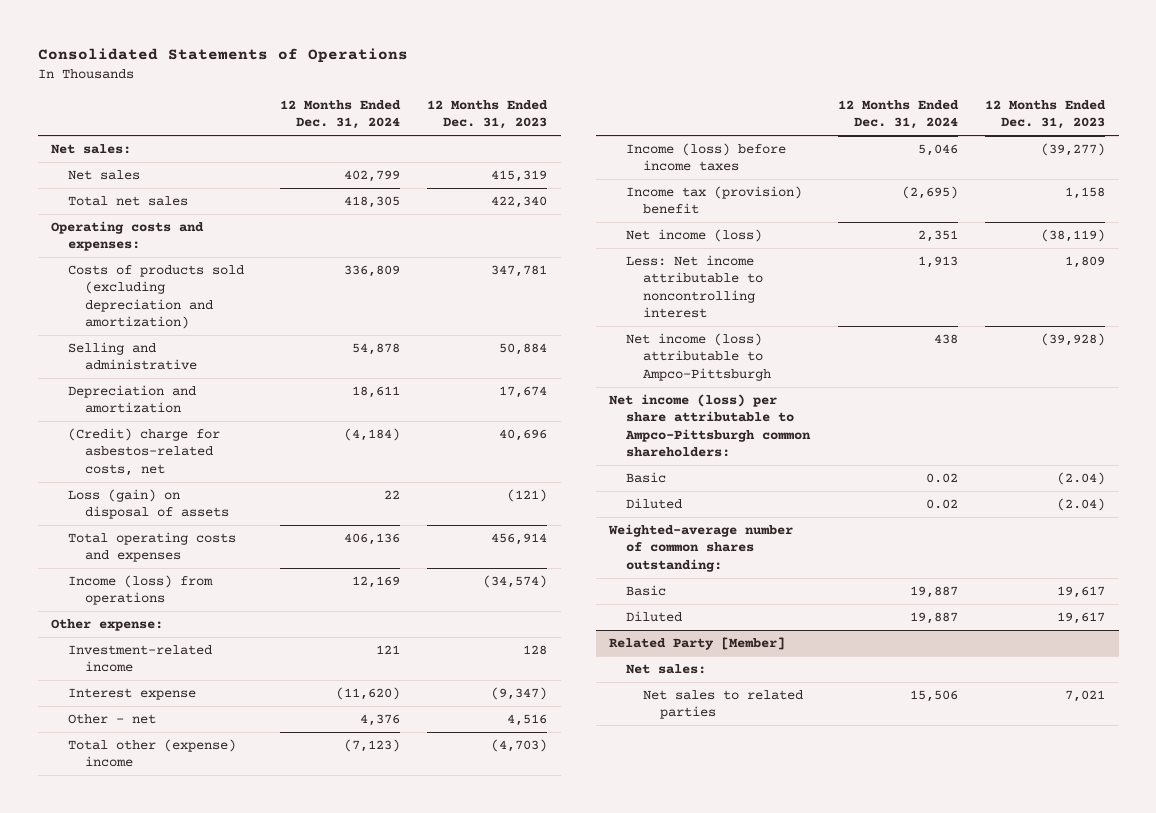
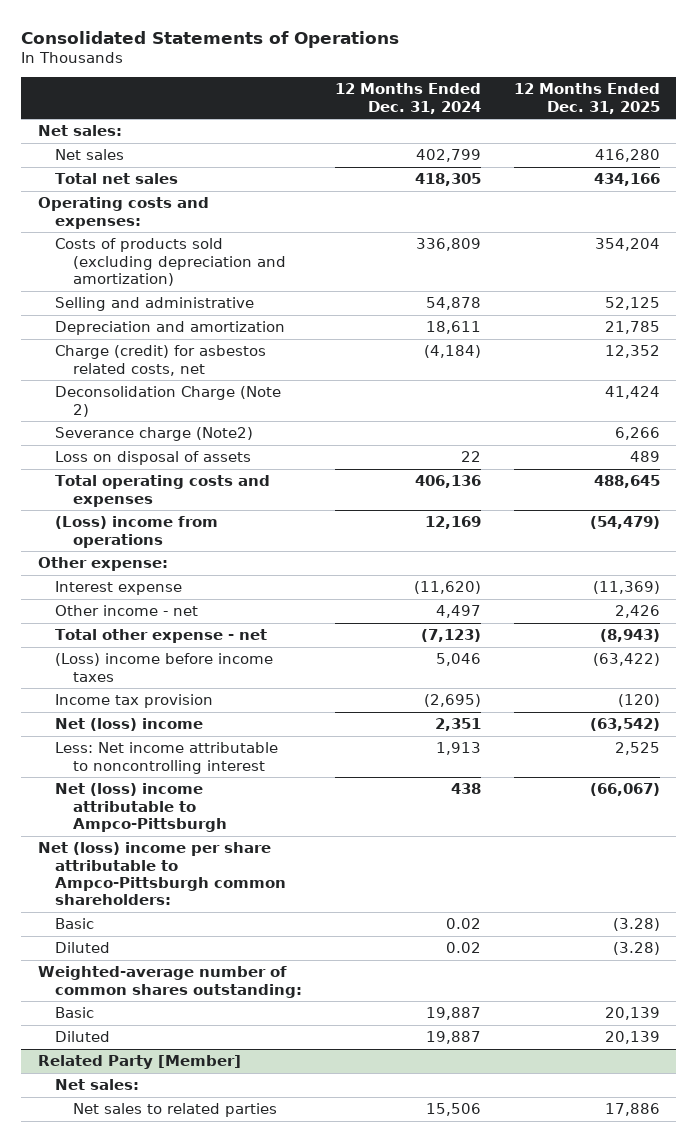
[427,99,549,130] 12 Months Ended Dec. 31, 2023 -> none
none -> [514,83,661,114] 12 Months Ended Dec. 31, 2025
[68,427,221,476] (Credit) charge for asbestos-related costs, net -> [55,345,267,376] Charge (credit) for asbestos related costs, net
none -> [55,386,282,417] Deconsolidation Charge (Note 2)
none -> [55,427,254,442] Severance charge (Note2)
[68,488,230,520] Loss (gain) on disposal of assets -> [55,451,252,466] Loss on disposal of assets
[68,574,214,606] Income (loss) from operations -> [55,516,219,548] (Loss) income from operations
[68,644,213,673] Investment-related income -> none
[68,713,157,724] Other - net -> [55,605,199,617] Other income - net
[359,713,400,726] 4,376 -> [436,605,482,619] 4,497
[68,738,237,768] Total other (expense) income -> [55,629,268,644] Total other expense - net
[626,142,787,172] Income (loss) before income taxes -> [55,653,274,682] (Loss) income before income taxes
[626,185,803,215] Income tax (provision) benefit -> [55,694,214,709] Income tax provision
[626,228,763,242] Net income (loss) -> [55,718,204,732] Net (loss) income
[626,332,772,381] Net income (loss) attributable to Ampco-Pittsburgh -> [55,783,228,832] Net (loss) income attributable to Ampco-Pittsburgh
[609,393,812,458] Net income (loss) per share attributable to Ampco-Pittsburgh common shareholders: -> [37,842,287,906] Net (loss) income per share attributable to Ampco-Pittsburgh common shareholders:

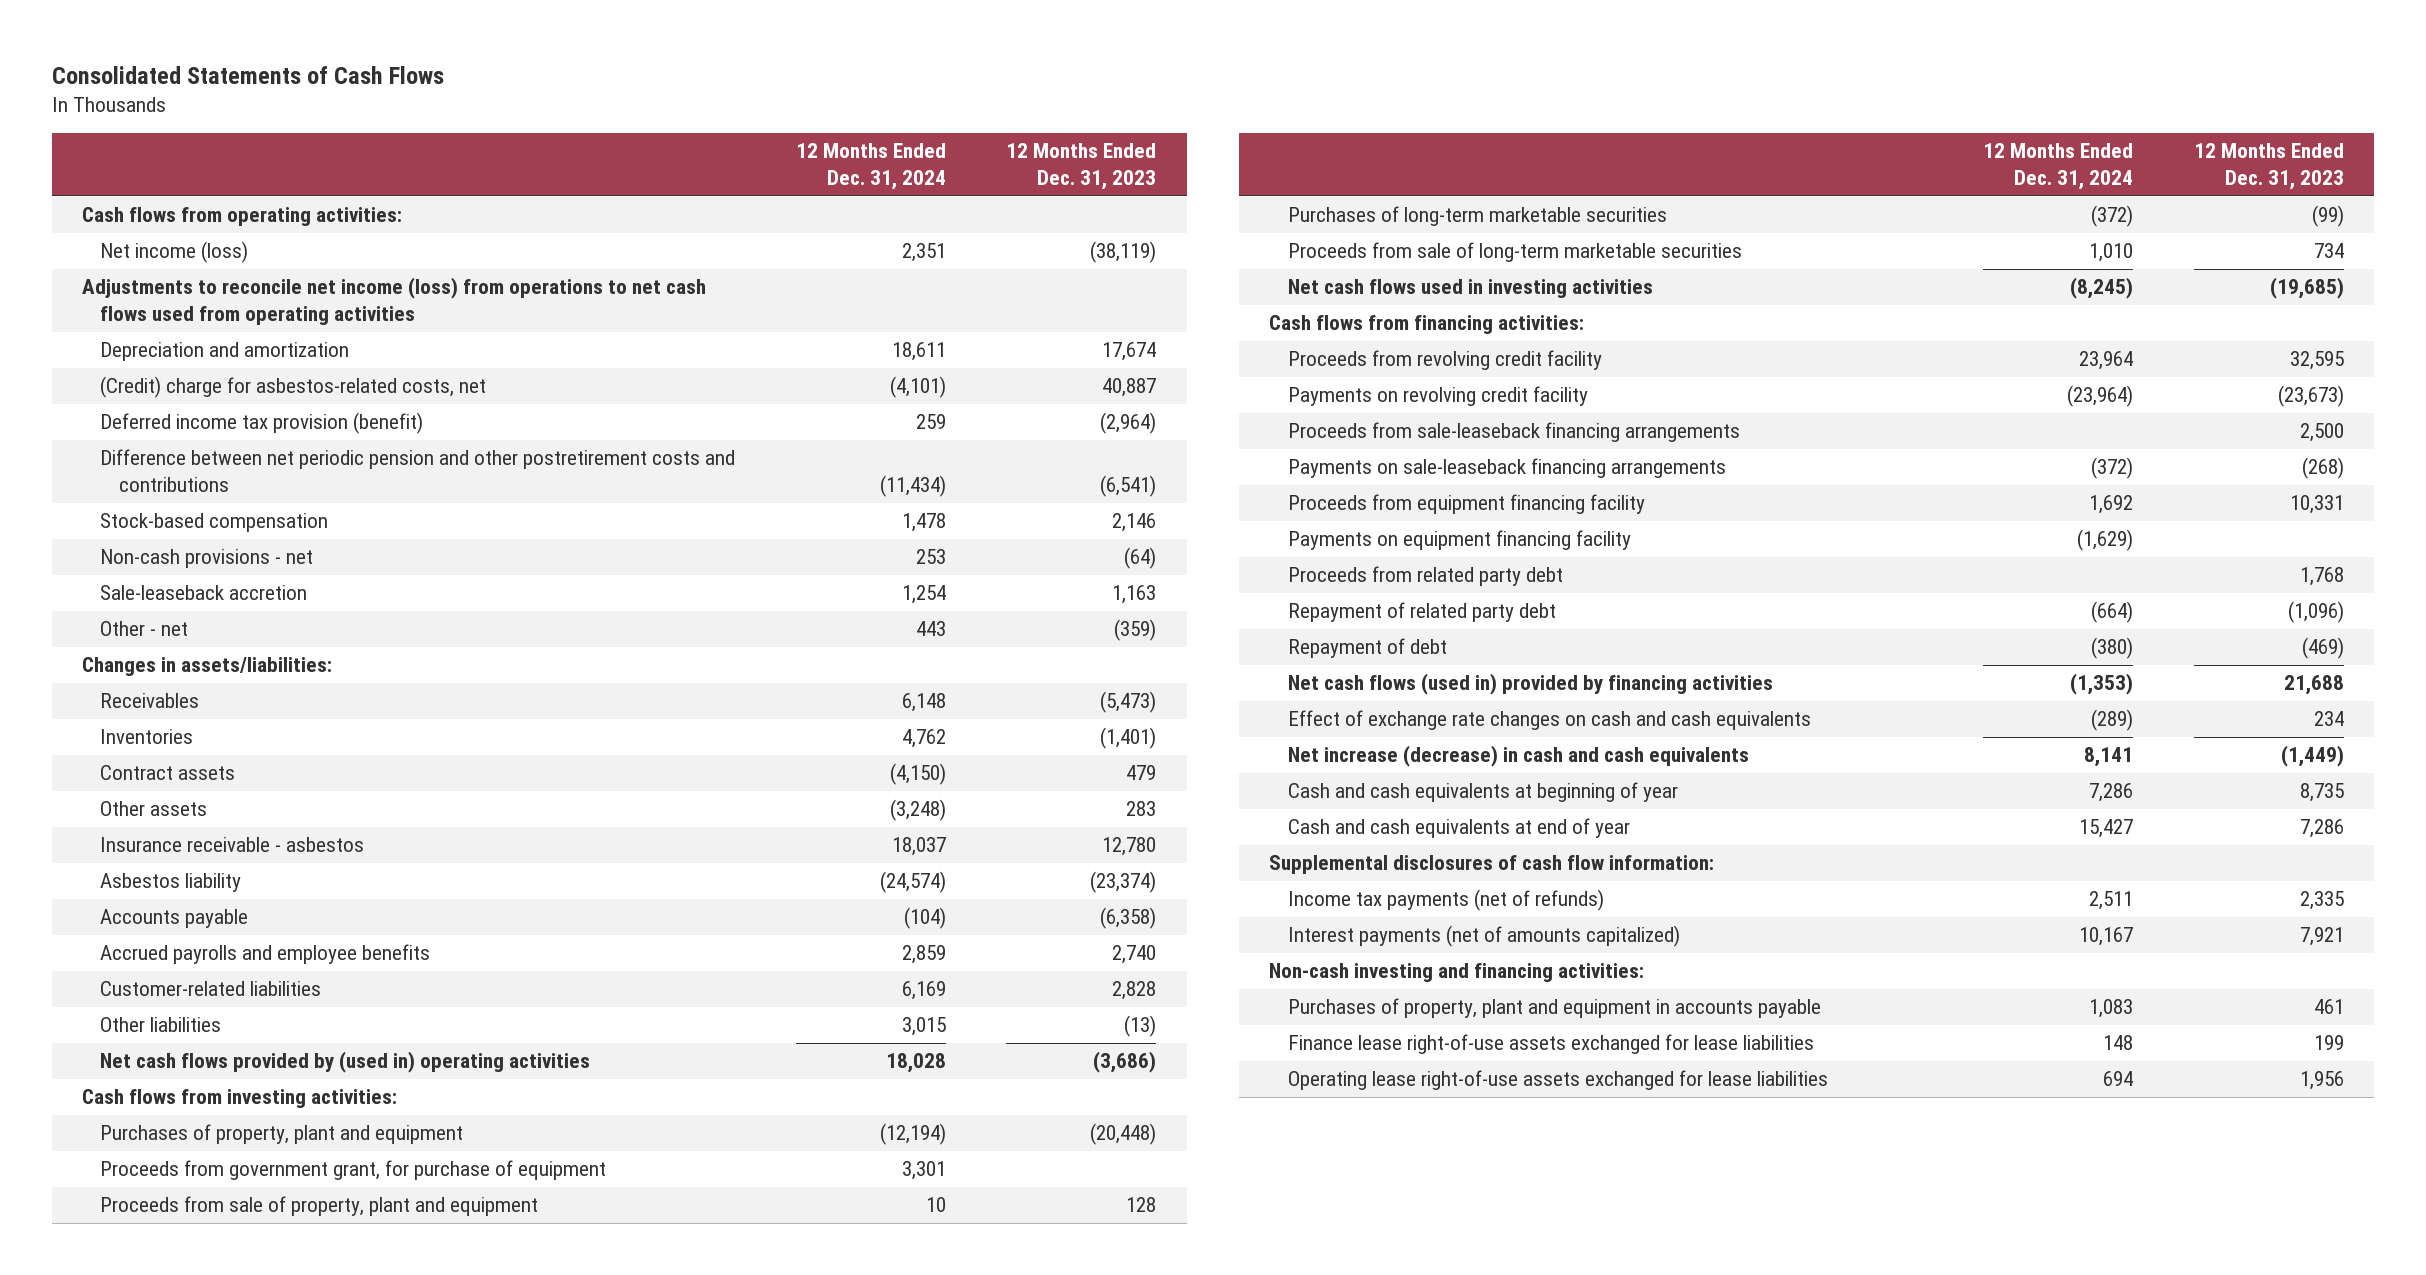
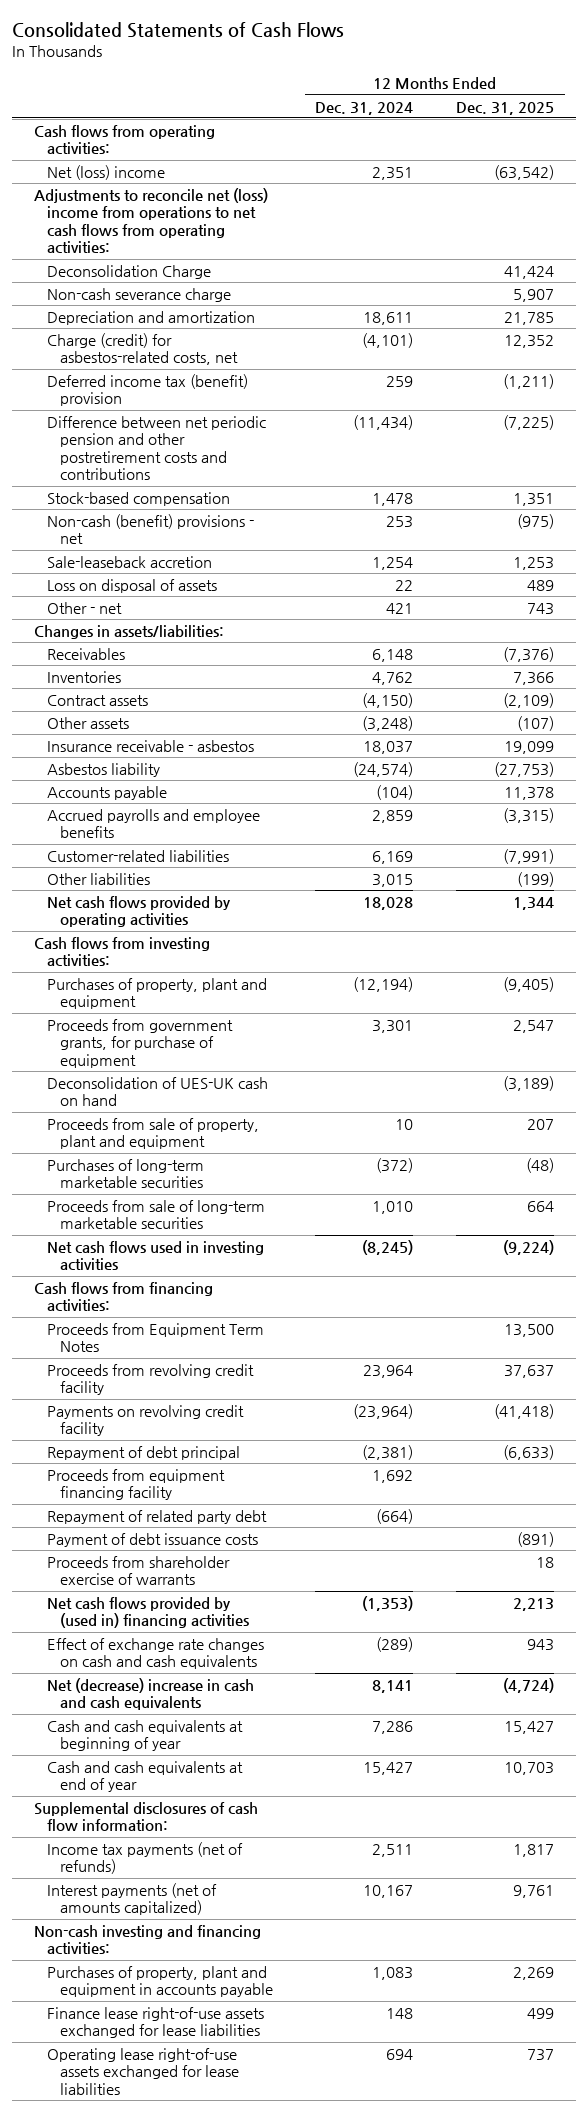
[1006,143,1157,191] 12 Months Ended Dec. 31, 2023 -> none
none -> [456,101,555,115] Dec. 31, 2025
[100,241,249,264] Net income (loss) -> [46,164,165,180] Net (loss) income
[81,277,706,326] Adjustments to reconcile net income (loss) from operations to net cash flows used from operating activities -> [33,187,268,254] Adjustments to reconcile net (loss) income from operations to net cash flows from operating activities:
none -> [46,264,211,279] Deconsolidation Charge
none -> [46,287,231,302] Non-cash severance charge
[100,376,487,399] (Credit) charge for asbestos-related costs, net -> [46,332,238,366] Charge (credit) for asbestos-related costs, net
[100,412,424,435] Deferred income tax provision (benefit) -> [46,373,248,407] Deferred income tax (benefit) provision
[100,549,314,569] Non-cash provisions - net -> [46,513,254,545] Non-cash (benefit) provisions - net
none -> [46,578,217,593] Loss on disposal of assets
[915,621,946,637] 443 -> [386,602,414,614] 421
[100,1051,591,1074] Net cash flows provided by (used in) operating activities -> [46,895,231,928] Net cash flows provided by operating activities
[100,1160,607,1181] Proceeds from government grant, for purchase of equipment -> [46,1018,233,1068] Proceeds from government grants, for purchase of equipment
none -> [46,1076,268,1107] Deconsolidation of UES-UK cash on hand
none -> [46,1322,264,1353] Proceeds from Equipment Term Notes
[1287,422,1740,443] Proceeds from sale-leaseback financing arrangements -> none
[1287,458,1726,479] Payments on sale-leaseback financing arrangements -> none
none -> [46,1445,240,1460] Repayment of debt principal
[1287,530,1631,551] Payments on equipment financing facility -> none
[1287,566,1563,587] Proceeds from related party debt -> none
[1287,638,1447,659] Repayment of debt -> none
none -> [46,1532,258,1547] Payment of debt issuance costs
none -> [46,1555,230,1586] Proceeds from shareholder exercise of warrants
[1287,673,1773,696] Net cash flows (used in) provided by financing activities -> [46,1596,249,1629] Net cash flows provided by (used in) financing activities
[1287,745,1749,768] Net increase (decrease) in cash and cash equivalents -> [46,1677,254,1711] Net (decrease) increase in cash and cash equivalents

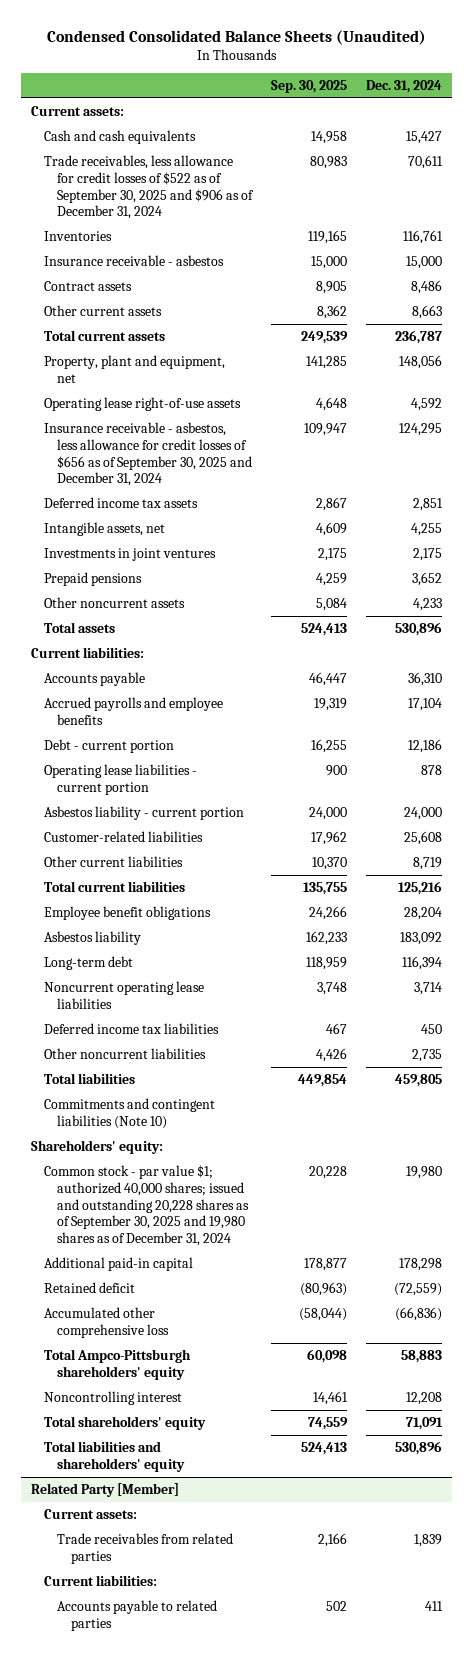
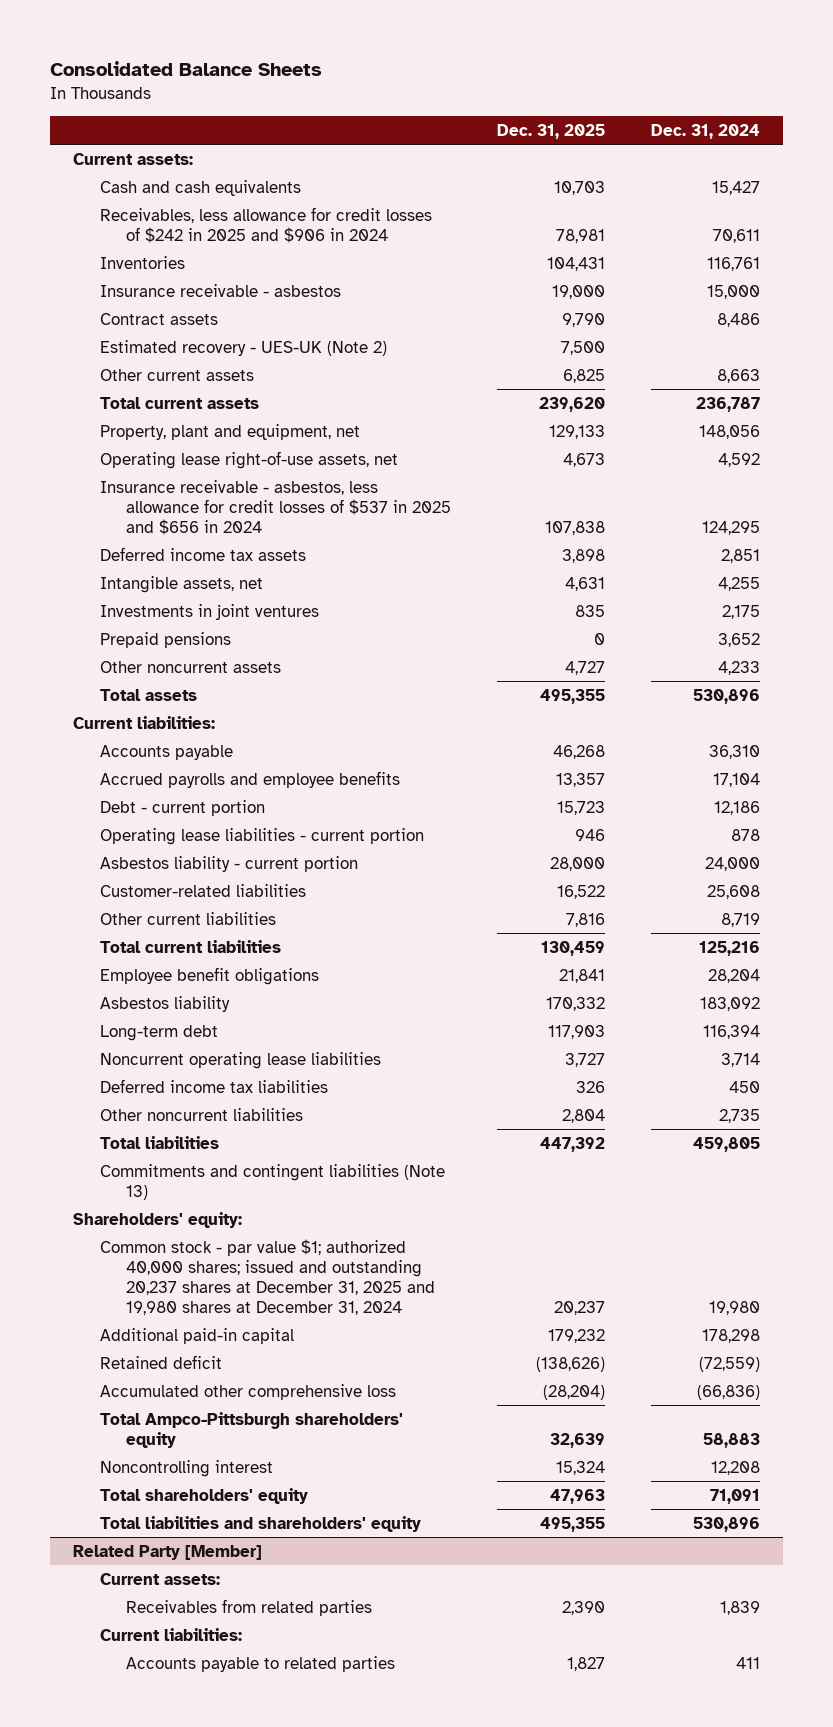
[46,29,426,45] Condensed Consolidated Balance Sheets (Unaudited) -> [49,61,322,77] Consolidated Balance Sheets
[271,79,348,93] Sep. 30, 2025 -> none
none -> [497,124,606,140] Dec. 31, 2025
[43,154,255,220] Trade receivables, less allowance for credit losses of $522 as of September 30, 2025 and $906 as of December 31, 2024 -> [99,206,432,243] Receivables, less allowance for credit losses of $242 in 2025 and $906 in 2024
none -> [99,339,387,356] Estimated recovery - UES-UK (Note 2)
[43,396,241,411] Operating lease right-of-use assets -> [99,450,398,469] Operating lease right-of-use assets, net
[43,421,253,487] Insurance receivable - asbestos, less allowance for credit losses of $656 as of September 30, 2025 and December 31, 2024 -> [99,479,452,536] Insurance receivable - asbestos, less allowance for credit losses of $537 in 2025 and $656 in 2024
[43,1097,215,1129] Commitments and contingent liabilities (Note 10) -> [99,1163,445,1200] Commitments and contingent liabilities (Note 13)
[43,1164,250,1247] Common stock - par value $1; authorized 40,000 shares; issued and outstanding 20,228 shares as of September 30, 2025 and 19,980 shares as of December 31, 2024 -> [99,1238,436,1316] Common stock - par value $1; authorized 40,000 shares; issued and outstanding 20,237 shares at December 31, 2025 and 19,980 shares at December 31, 2024
[57,1532,234,1564] Trade receivables from related parties -> [126,1598,373,1616] Receivables from related parties

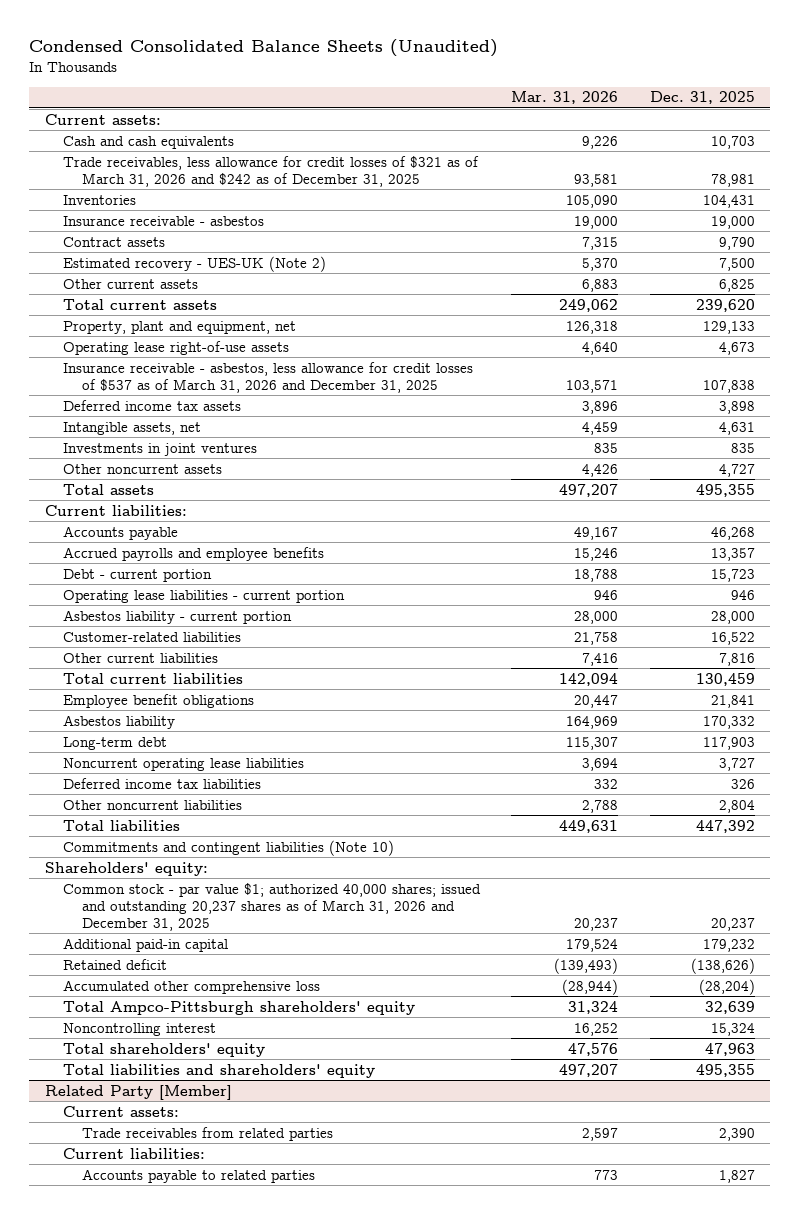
[49,61,322,77] Consolidated Balance Sheets -> [29,38,499,57] Condensed Consolidated Balance Sheets (Unaudited)
[651,124,761,140] Dec. 31, 2024 -> none
none -> [511,91,619,105] Mar. 31, 2026
[99,206,432,243] Receivables, less allowance for credit losses of $242 in 2025 and $906 in 2024 -> [63,155,480,187] Trade receivables, less allowance for credit losses of $321 as of March 31, 2026 and $242 as of December 31, 2025
[99,450,398,469] Operating lease right-of-use assets, net -> [63,340,290,355] Operating lease right-of-use assets
[99,479,452,536] Insurance receivable - asbestos, less allowance for credit losses of $537 in 2025 and $656 in 2024 -> [63,361,474,393] Insurance receivable - asbestos, less allowance for credit losses of $537 as of March 31, 2026 and December 31, 2025
[99,631,231,648] Prepaid pensions -> none
[99,1163,445,1200] Commitments and contingent liabilities (Note 13) -> [63,839,395,856] Commitments and contingent liabilities (Note 10)
[99,1238,436,1316] Common stock - par value $1; authorized 40,000 shares; issued and outstanding 20,237 shares at December 31, 2025 and 19,980 shares at December 31, 2024 -> [63,882,482,931] Common stock - par value $1; authorized 40,000 shares; issued and outstanding 20,237 shares as of March 31, 2026 and December 31, 2025
[126,1598,373,1616] Receivables from related parties -> [81,1126,333,1141] Trade receivables from related parties

